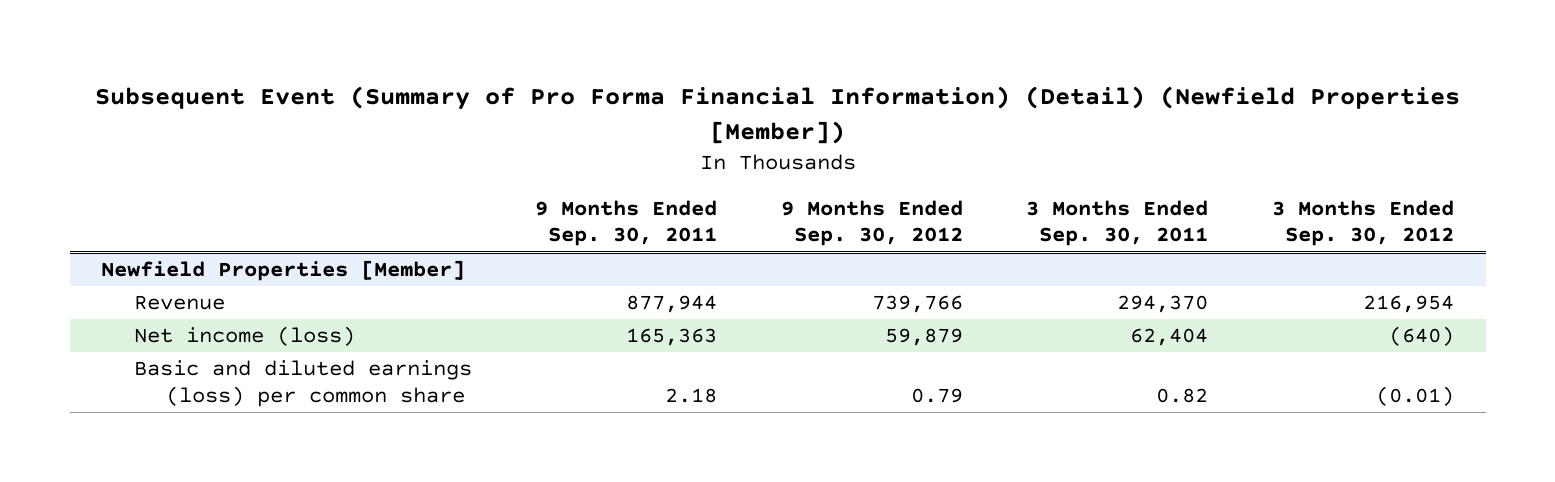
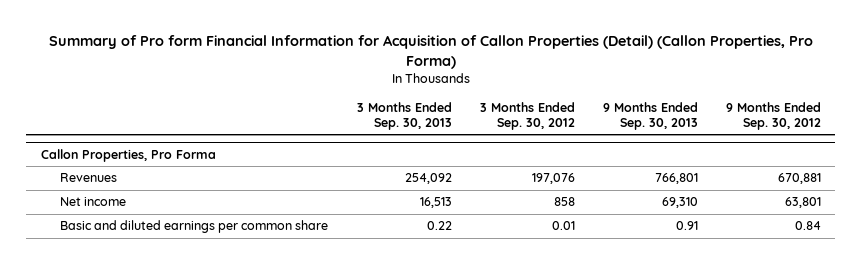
[94,86,1460,144] Subsequent Event (Summary of Pro Forma Financial Information) (Detail) (Newfield Properties [Member]) -> [48,35,813,69] Summary of Pro form Financial Information for Acquisition of Callon Properties (Detail) (Callon Properties, Pro Forma)
[535,199,718,247] 9 Months Ended Sep. 30, 2011 -> none
[1026,199,1209,247] 3 Months Ended Sep. 30, 2011 -> none
none -> [356,101,452,131] 3 Months Ended Sep. 30, 2013
none -> [603,101,699,131] 9 Months Ended Sep. 30, 2013
[101,260,466,282] Newfield Properties [Member] -> none
[133,295,225,311] Revenue -> none
none -> [40,149,216,163] Callon Properties, Pro Forma
none -> [60,173,118,183] Revenues
[133,326,355,347] Net income (loss) -> [60,197,127,207] Net income
[884,328,963,347] 59,879 -> [785,197,822,209] 63,801
[1388,326,1454,347] (640) -> [553,197,575,207] 858
[133,360,472,408] Basic and diluted earnings (loss) per common share -> [60,220,329,234] Basic and diluted earnings per common share
[910,388,963,404] 0.79 -> [795,221,822,231] 0.84
[1375,386,1454,407] (0.01) -> [551,221,575,231] 0.01

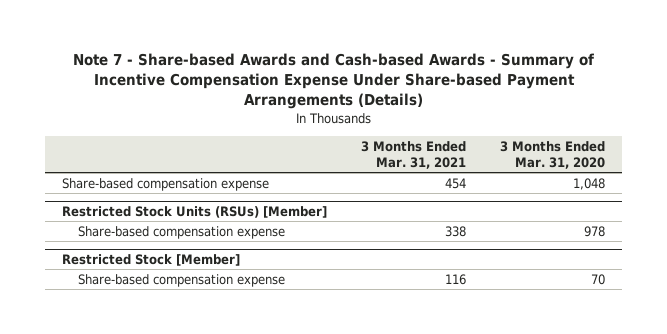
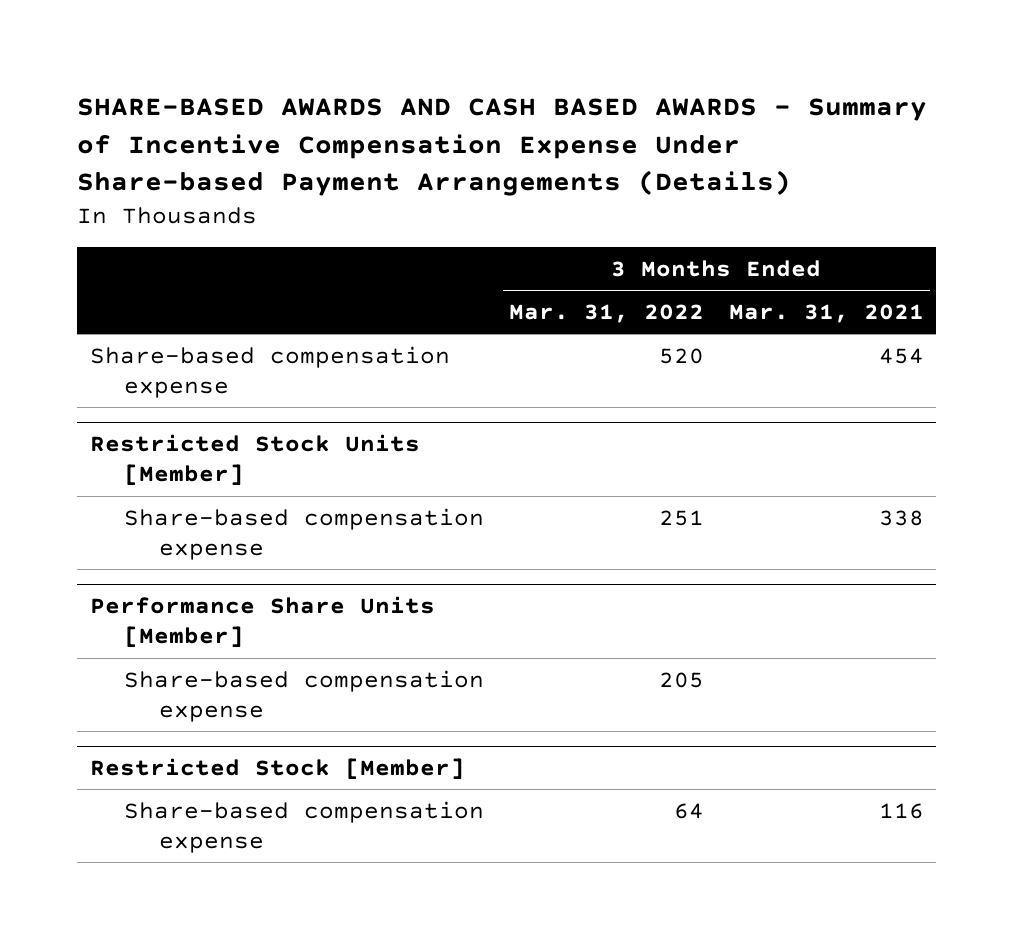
[72,53,594,110] Note 7 - Share-based Awards and Cash-based Awards - Summary of Incentive Compensation Expense Under Share-based Payment Arrangements (Details) -> [77,97,928,197] SHARE-BASED AWARDS AND CASH BASED AWARDS - Summary of Incentive Compensation Expense Under Share-based Payment Arrangements (Details)
[499,140,605,169] 3 Months Ended Mar. 31, 2020 -> none
none -> [508,303,704,323] Mar. 31, 2022
[62,205,328,218] Restricted Stock Units (RSUs) [Member] -> [89,433,420,486] Restricted Stock Units [Member]
none -> [89,595,435,648] Performance Share Units [Member]
none -> [124,669,485,723] Share-based compensation expense

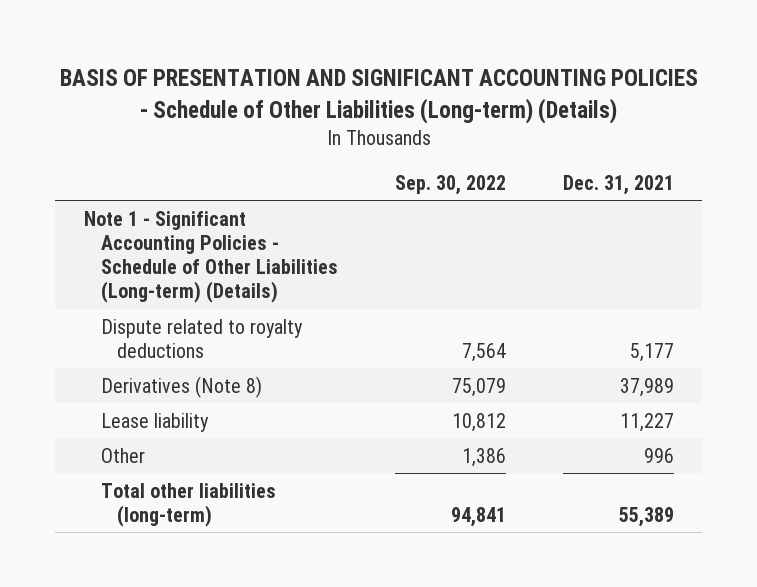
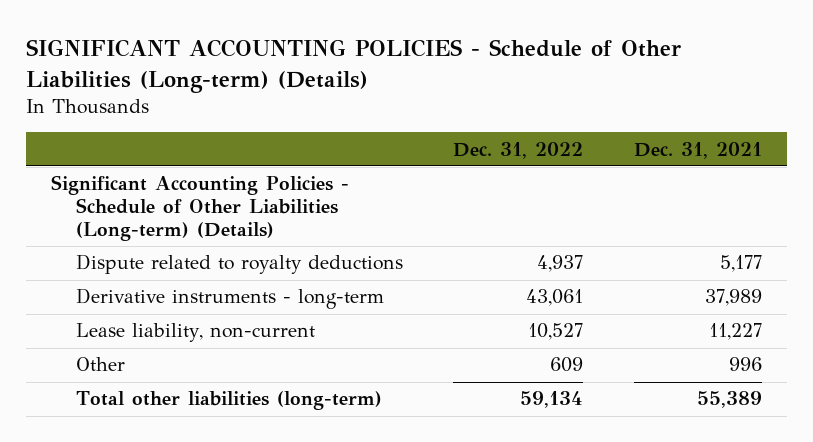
[59,69,698,124] BASIS OF PRESENTATION AND SIGNIFICANT ACCOUNTING POLICIES - Schedule of Other Liabilities (Long-term) (Details) -> [26,39,682,93] SIGNIFICANT ACCOUNTING POLICIES - Schedule of Other Liabilities (Long-term) (Details)
[394,174,506,195] Sep. 30, 2022 -> none
none -> [453,141,584,159] Dec. 31, 2022
[83,210,338,304] Note 1 - Significant Accounting Policies - Schedule of Other Liabilities (Long-term) (Details) -> [51,175,350,242] Significant Accounting Policies - Schedule of Other Liabilities (Long-term) (Details)
[100,375,262,398] Derivatives (Note 8) -> [76,288,385,310] Derivative instruments - long-term
[100,412,209,432] Lease liability -> [76,323,316,343] Lease liability, non-current

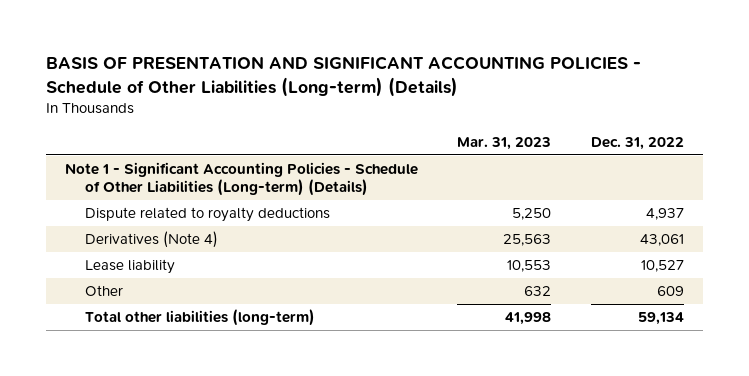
[26,39,682,93] SIGNIFICANT ACCOUNTING POLICIES - Schedule of Other Liabilities (Long-term) (Details) -> [45,56,641,97] BASIS OF PRESENTATION AND SIGNIFICANT ACCOUNTING POLICIES - Schedule of Other Liabilities (Long-term) (Details)
[633,141,762,159] Dec. 31, 2021 -> none
none -> [457,136,552,150] Mar. 31, 2023
[51,175,350,242] Significant Accounting Policies - Schedule of Other Liabilities (Long-term) (Details) -> [65,162,419,196] Note 1 - Significant Accounting Policies - Schedule of Other Liabilities (Long-term) (Details)
[76,288,385,310] Derivative instruments - long-term -> [84,231,218,249] Derivatives (Note 4)
[76,323,316,343] Lease liability, non-current -> [84,259,175,275] Lease liability

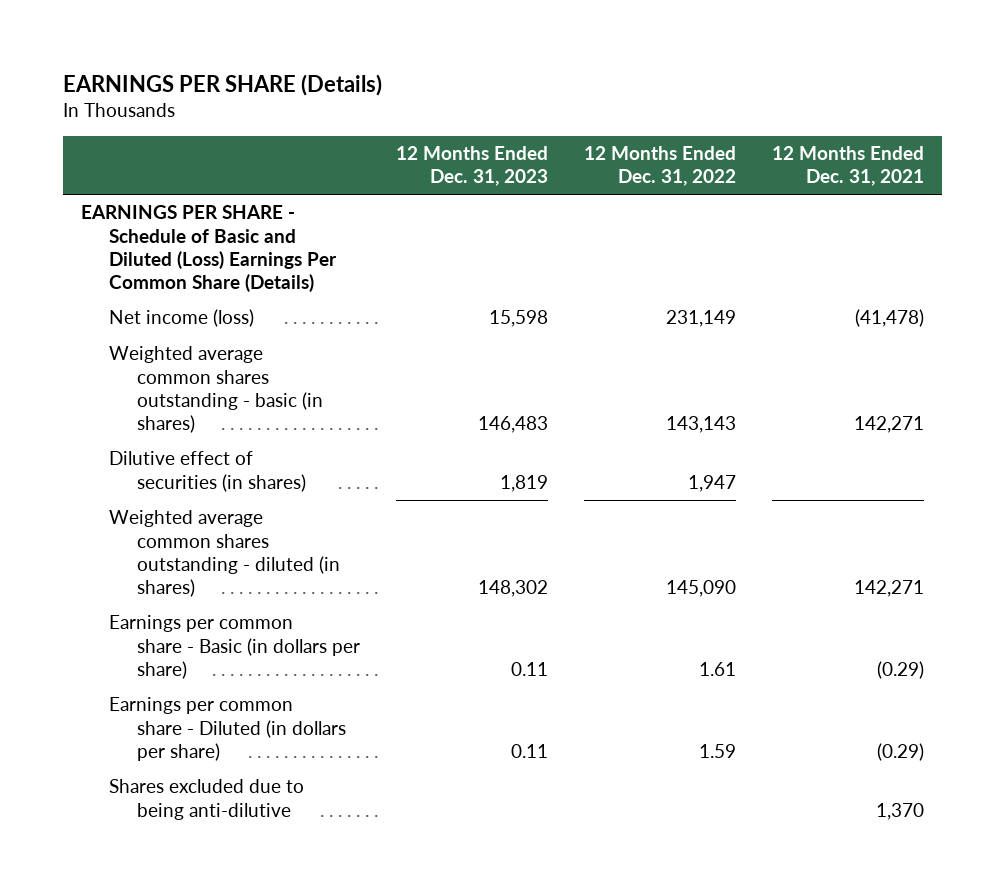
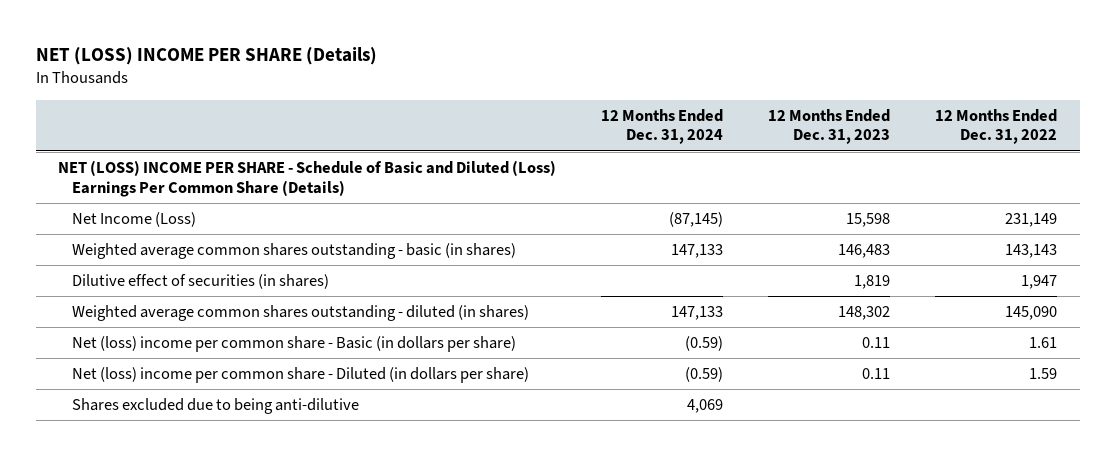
[63,73,383,96] EARNINGS PER SHARE (Details) -> [35,47,377,66] NET (LOSS) INCOME PER SHARE (Details)
[771,146,924,187] 12 Months Ended Dec. 31, 2021 -> none
none -> [601,108,724,145] 12 Months Ended Dec. 31, 2024
[80,205,337,293] EARNINGS PER SHARE - Schedule of Basic and Diluted (Loss) Earnings Per Common Share (Details) -> [58,159,557,197] NET (LOSS) INCOME PER SHARE - Schedule of Basic and Diluted (Loss) Earnings Per Common Share (Details)
[108,309,254,328] Net income (loss) -> [72,211,197,227] Net Income (Loss)
[108,615,360,679] Earnings per common share - Basic (in dollars per share) -> [72,335,517,352] Net (loss) income per common share - Basic (in dollars per share)
[108,697,346,761] Earnings per common share - Diluted (in dollars per share) -> [72,366,530,383] Net (loss) income per common share - Diluted (in dollars per share)

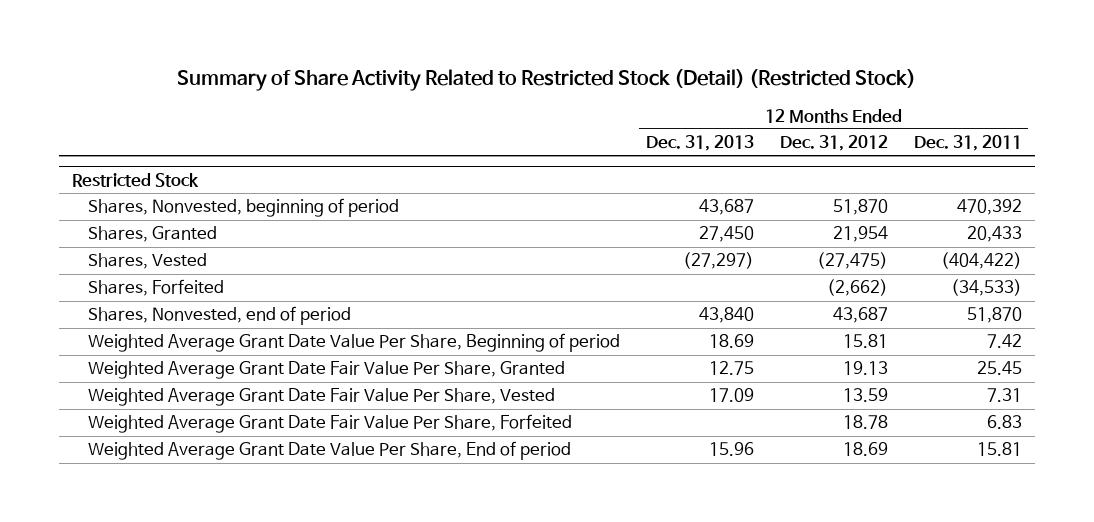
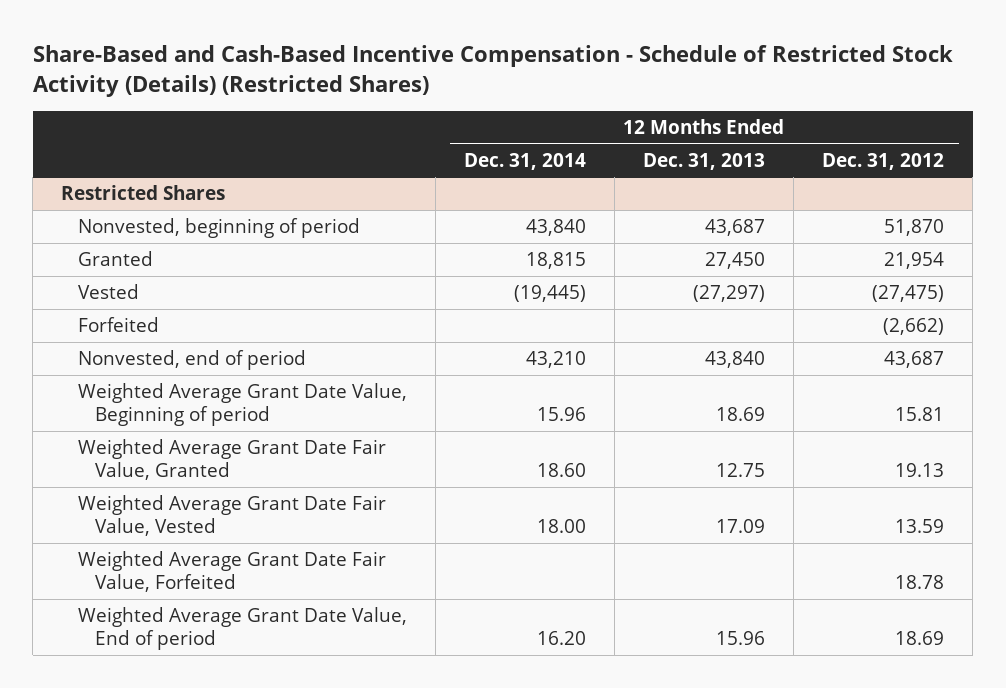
[176,69,916,92] Summary of Share Activity Related to Restricted Stock (Detail) (Restricted Stock) -> [32,45,953,97] Share-Based and Cash-Based Incentive Compensation - Schedule of Restricted Stock Activity (Details) (Restricted Shares)
[913,135,1022,152] Dec. 31, 2011 -> none
none -> [464,152,587,170] Dec. 31, 2014
[71,172,199,187] Restricted Stock -> none
none -> [61,185,226,201] Restricted Shares
[87,198,399,218] Shares, Nonvested, beginning of period -> [78,218,361,239] Nonvested, beginning of period
[87,226,217,243] Shares, Granted -> [78,251,154,267] Granted
[87,253,207,270] Shares, Vested -> [78,284,140,300] Vested
[87,279,224,297] Shares, Forfeited -> [78,317,160,333] Forfeited
[87,306,351,326] Shares, Nonvested, end of period -> [78,350,307,371] Nonvested, end of period
[87,333,620,353] Weighted Average Grant Date Value Per Share, Beginning of period -> [78,383,408,427] Weighted Average Grant Date Value, Beginning of period
[87,361,565,380] Weighted Average Grant Date Fair Value Per Share, Granted -> [78,439,387,481] Weighted Average Grant Date Fair Value, Granted
[87,388,555,407] Weighted Average Grant Date Fair Value Per Share, Vested -> [78,495,387,537] Weighted Average Grant Date Fair Value, Vested
[87,414,572,434] Weighted Average Grant Date Fair Value Per Share, Forfeited -> [78,551,387,593] Weighted Average Grant Date Fair Value, Forfeited
[87,441,571,461] Weighted Average Grant Date Value Per Share, End of period -> [78,607,408,651] Weighted Average Grant Date Value, End of period

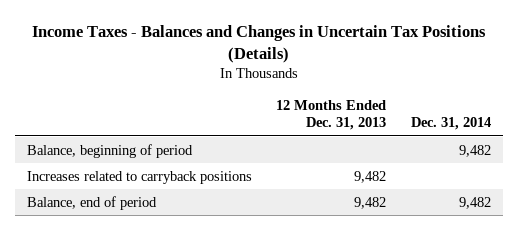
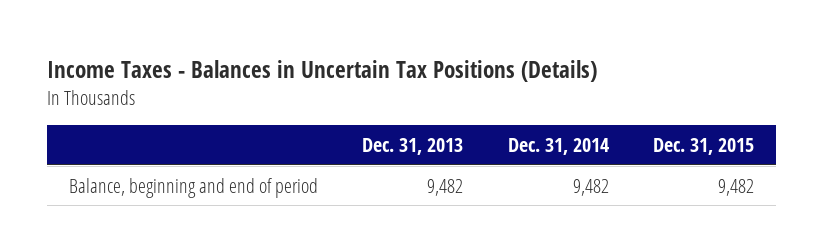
[31,24,486,64] Income Taxes - Balances and Changes in Uncertain Tax Positions (Details) -> [46,60,597,83] Income Taxes - Balances in Uncertain Tax Positions (Details)
[276,100,387,131] 12 Months Ended Dec. 31, 2013 -> none
none -> [362,138,464,156] Dec. 31, 2013
none -> [653,138,755,156] Dec. 31, 2015
[26,170,252,184] Increases related to carryback positions -> none
[26,195,157,210] Balance, end of period -> none
[26,143,193,158] Balance, beginning of period -> [69,177,319,198] Balance, beginning and end of period

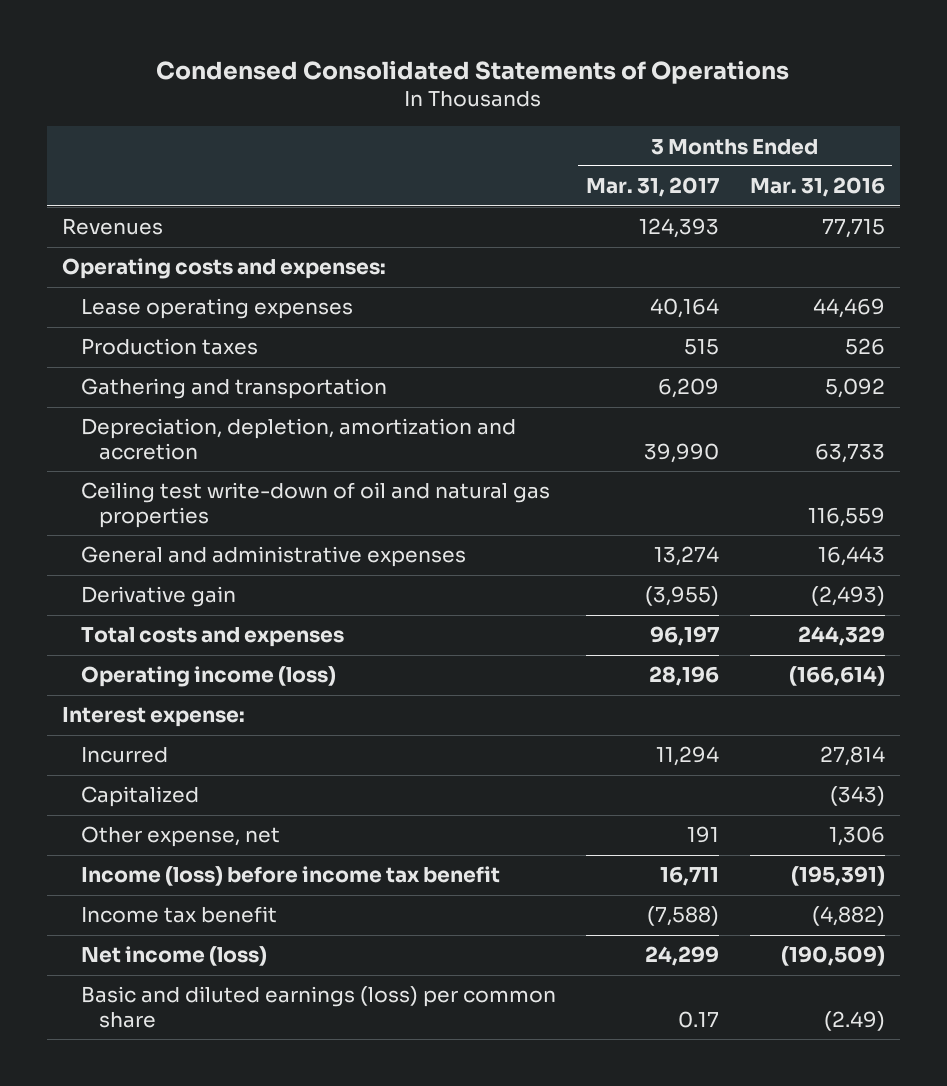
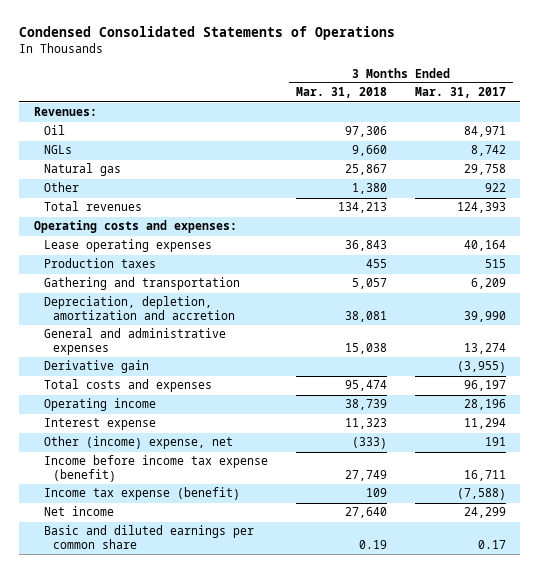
[749,177,885,198] Mar. 31, 2016 -> none
none -> [295,87,387,99] Mar. 31, 2018
none -> [33,107,97,117] Revenues:
none -> [43,125,65,136] Oil
none -> [43,145,72,155] NGLs
none -> [43,163,121,177] Natural gas
none -> [43,182,79,193] Other
[62,218,164,236] Revenues -> [43,201,142,212] Total revenues
[80,482,550,529] Ceiling test write-down of oil and natural gas properties -> none
[62,707,246,728] Interest expense: -> none
[80,786,199,808] Capitalized -> none
[80,666,336,688] Operating income (loss) -> [43,398,156,412] Operating income
[80,747,168,764] Incurred -> [43,418,156,431] Interest expense
[80,826,280,848] Other expense, net -> [43,436,233,450] Other (income) expense, net
[80,866,500,887] Income (loss) before income tax benefit -> [43,455,268,482] Income before income tax expense (benefit)
[80,906,277,924] Income tax benefit -> [43,487,240,501] Income tax expense (benefit)
[80,946,267,967] Net income (loss) -> [43,506,114,517] Net income
[80,986,556,1029] Basic and diluted earnings (loss) per common share -> [43,525,254,549] Basic and diluted earnings per common share

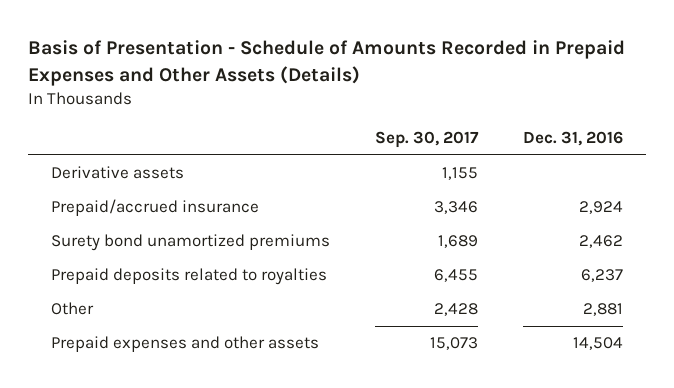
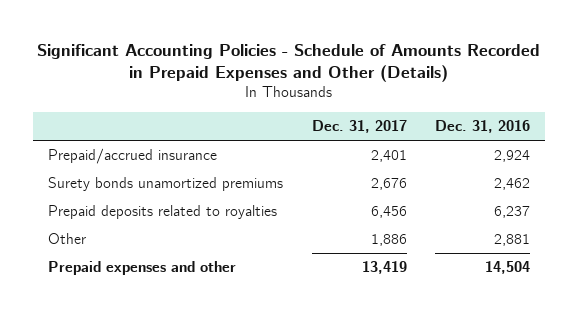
[27,40,625,86] Basis of Presentation - Schedule of Amounts Recorded in Prepaid Expenses and Other Assets (Details) -> [37,43,541,82] Significant Accounting Policies - Schedule of Amounts Recorded in Prepaid Expenses and Other (Details)
[374,131,479,149] Sep. 30, 2017 -> none
none -> [311,119,407,133] Dec. 31, 2017
[50,166,184,180] Derivative assets -> none
[50,234,330,252] Surety bond unamortized premiums -> [47,177,283,192] Surety bonds unamortized premiums
[50,336,319,353] Prepaid expenses and other assets -> [47,261,236,276] Prepaid expenses and other

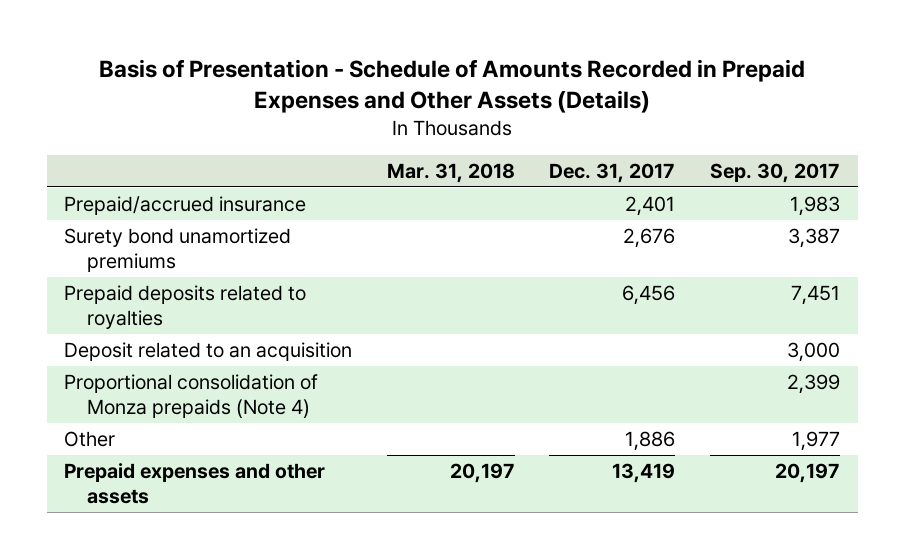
[37,43,541,82] Significant Accounting Policies - Schedule of Amounts Recorded in Prepaid Expenses and Other (Details) -> [99,59,806,114] Basis of Presentation - Schedule of Amounts Recorded in Prepaid Expenses and Other Assets (Details)
[435,119,531,133] Dec. 31, 2016 -> none
none -> [386,162,515,183] Mar. 31, 2018
none -> [710,162,841,183] Sep. 30, 2017
[47,177,283,192] Surety bonds unamortized premiums -> [63,228,291,273] Surety bond unamortized premiums
none -> [63,342,352,362] Deposit related to an acquisition
none -> [63,374,318,419] Proportional consolidation of Monza prepaids (Note 4)
[47,261,236,276] Prepaid expenses and other -> [63,463,325,505] Prepaid expenses and other assets

